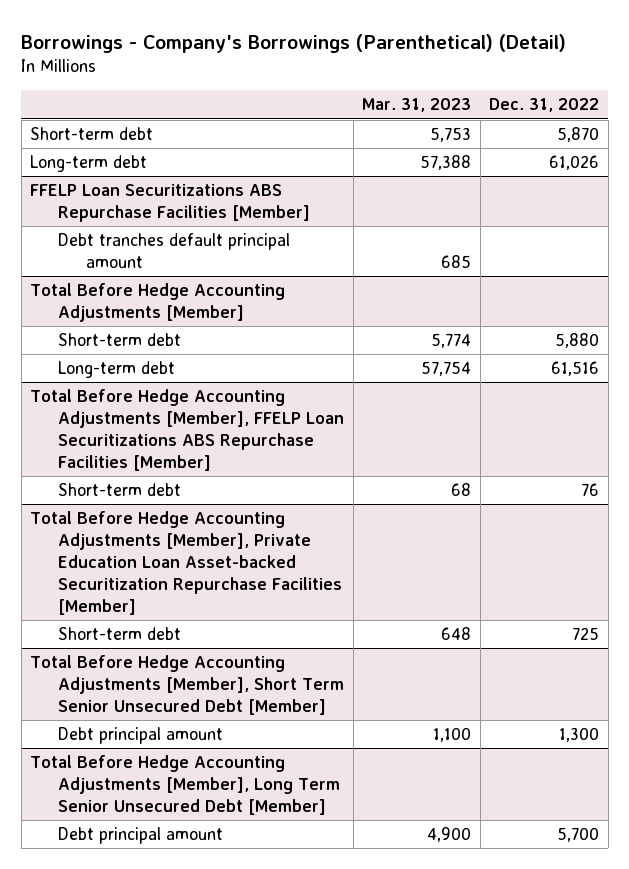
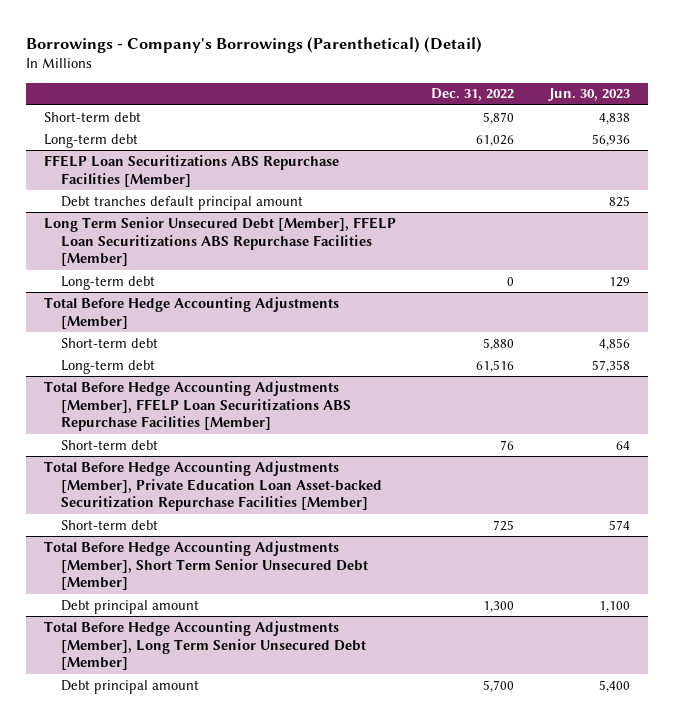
[362,98,472,113] Mar. 31, 2023 -> none
none -> [548,88,631,102] Jun. 30, 2023
none -> [43,216,396,267] Long Term Senior Unsecured Debt [Member], FFELP Loan Securitizations ABS Repurchase Facilities [Member]
none -> [60,275,155,290] Long-term debt

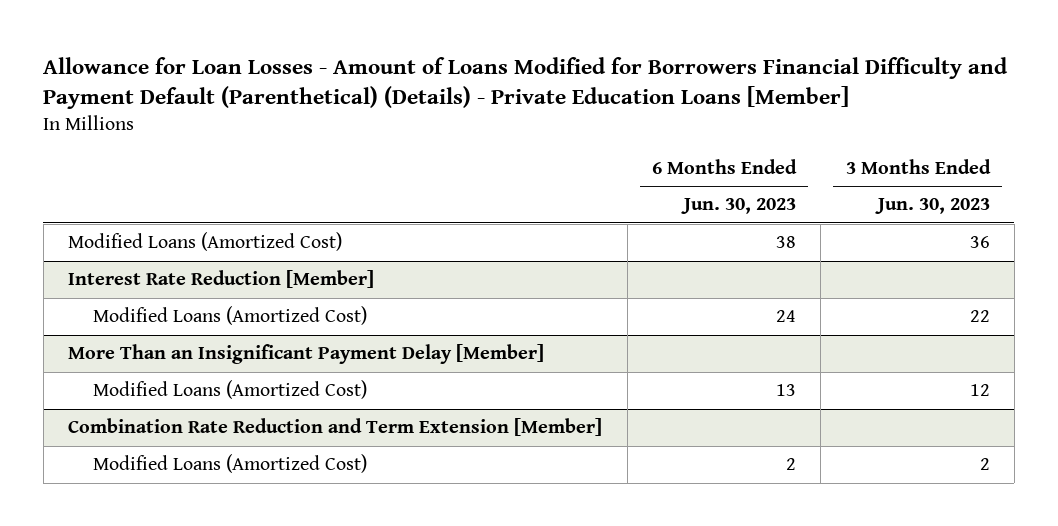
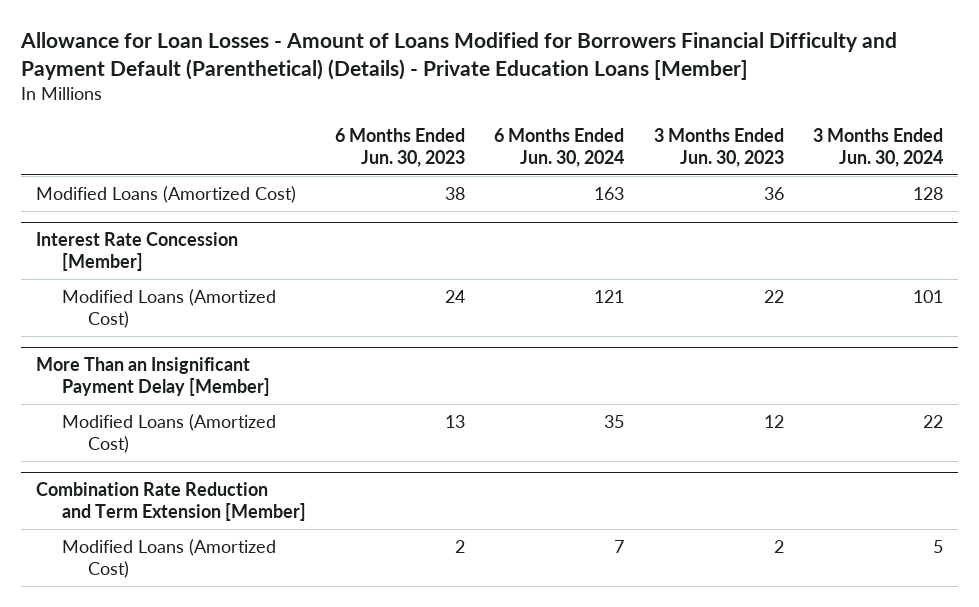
none -> [494,127,625,167] 6 Months Ended Jun. 30, 2024
none -> [813,127,944,167] 3 Months Ended Jun. 30, 2024
[68,270,375,289] Interest Rate Reduction [Member] -> [35,231,238,272] Interest Rate Concession [Member]

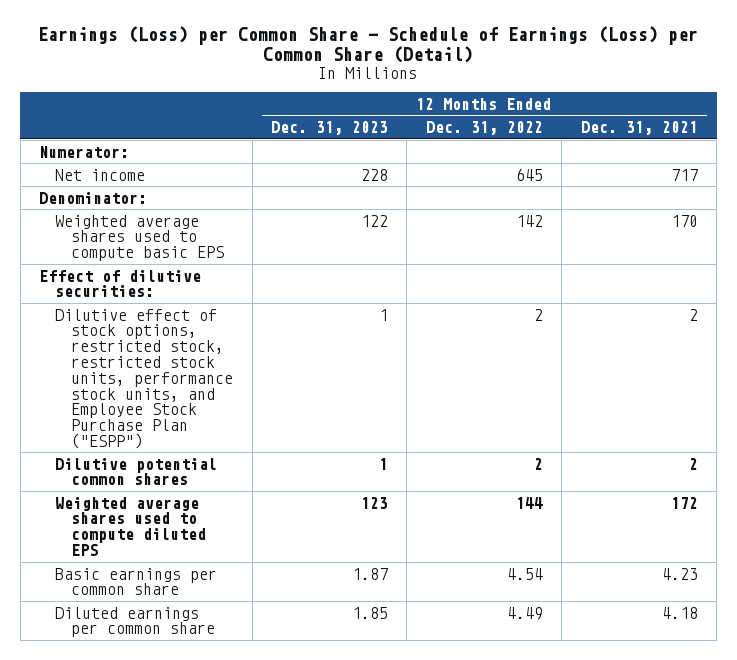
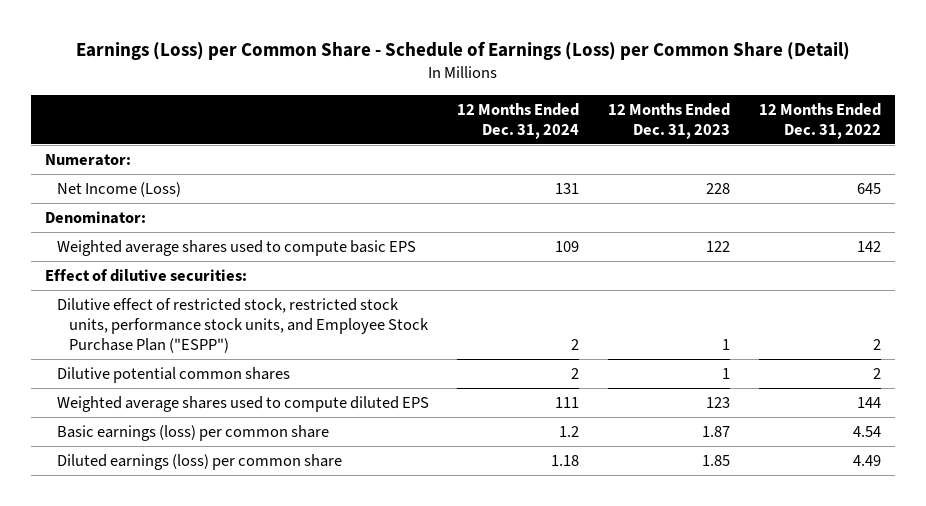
[580,120,698,135] Dec. 31, 2021 -> none
none -> [457,102,580,139] 12 Months Ended Dec. 31, 2024
[55,168,146,181] Net income -> [56,181,181,197] Net Income (Loss)
[55,308,234,449] Dilutive effect of stock options, restricted stock, restricted stock units, performance stock units, and Employee Stock Purchase Plan ("ESPP") -> [56,297,429,353] Dilutive effect of restricted stock, restricted stock units, performance stock units, and Employee Stock Purchase Plan ("ESPP")
[55,567,218,596] Basic earnings per common share -> [56,424,329,441] Basic earnings (loss) per common share
[55,606,216,638] Diluted earnings per common share -> [56,453,342,470] Diluted earnings (loss) per common share

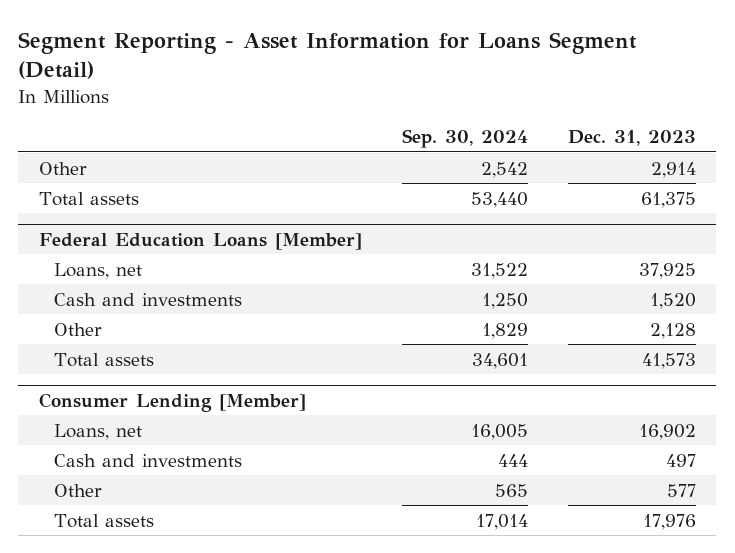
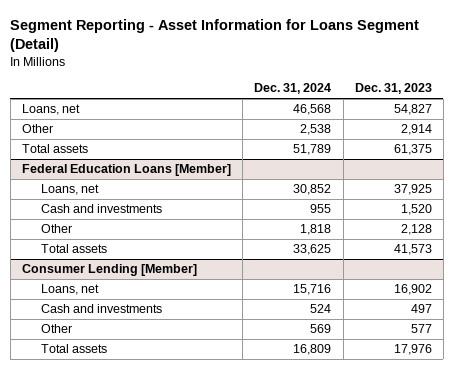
[401,129,528,149] Sep. 30, 2024 -> none
none -> [254,83,332,95] Dec. 31, 2024
none -> [22,104,81,116] Loans, net

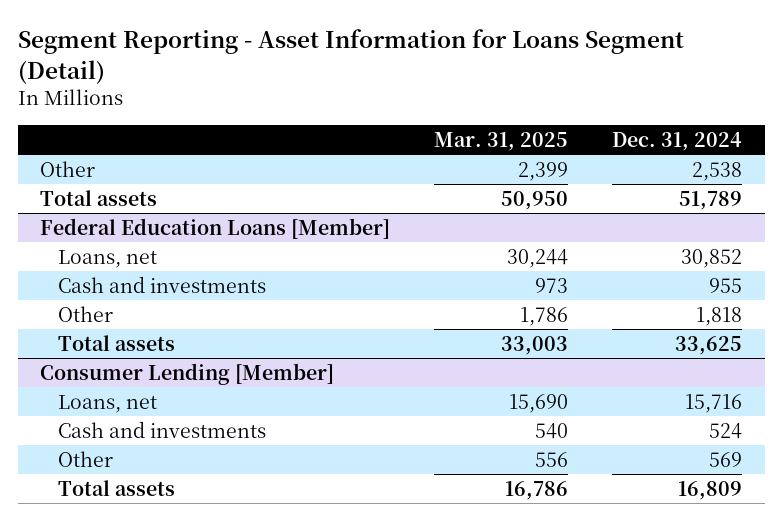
[354,83,432,95] Dec. 31, 2023 -> none
none -> [434,131,569,151] Mar. 31, 2025
[22,104,81,116] Loans, net -> none

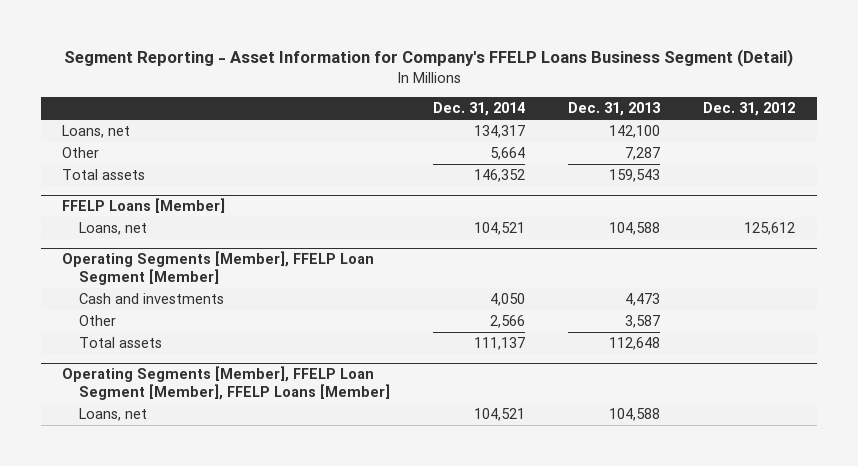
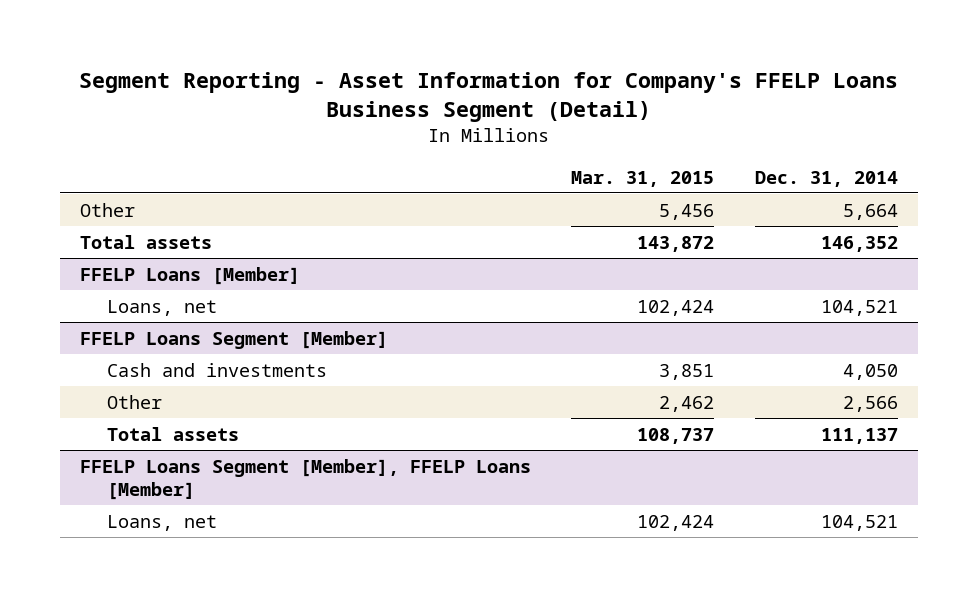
[568,102,661,117] Dec. 31, 2013 -> none
[703,102,796,117] Dec. 31, 2012 -> none
none -> [571,170,715,187] Mar. 31, 2015
[62,125,131,139] Loans, net -> none
[62,251,375,286] Operating Segments [Member], FFELP Loan Segment [Member] -> [79,330,388,349] FFELP Loans Segment [Member]
[62,366,391,401] Operating Segments [Member], FFELP Loan Segment [Member], FFELP Loans [Member] -> [79,458,531,500] FFELP Loans Segment [Member], FFELP Loans [Member]

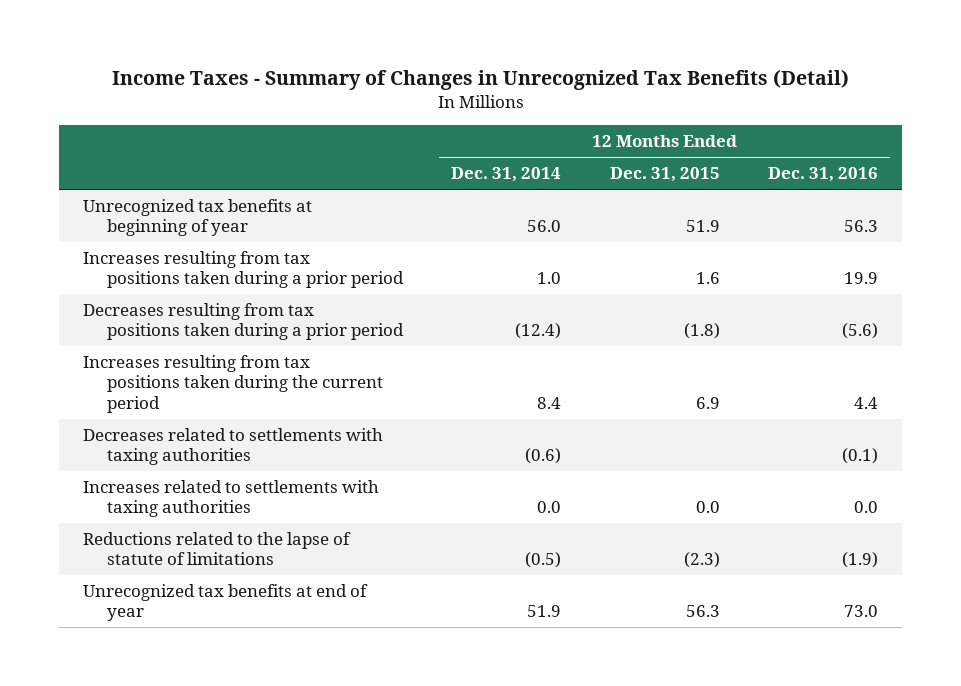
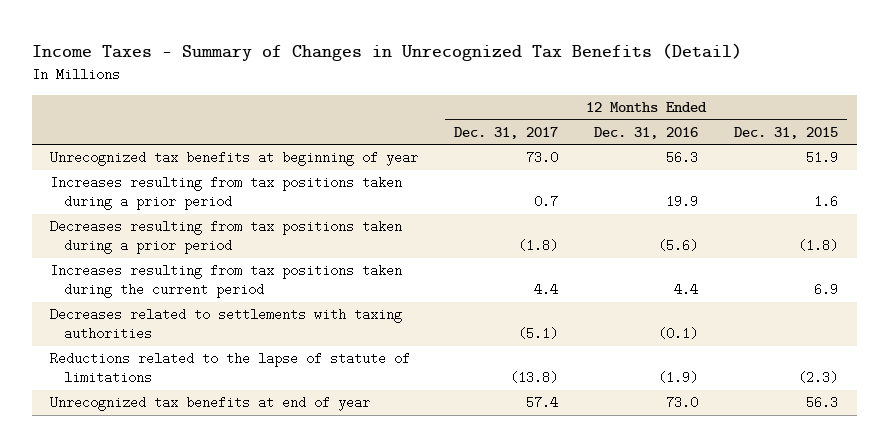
[451,167,562,183] Dec. 31, 2014 -> none
none -> [454,126,559,139] Dec. 31, 2017
[83,480,380,518] Increases related to settlements with taxing authorities -> none

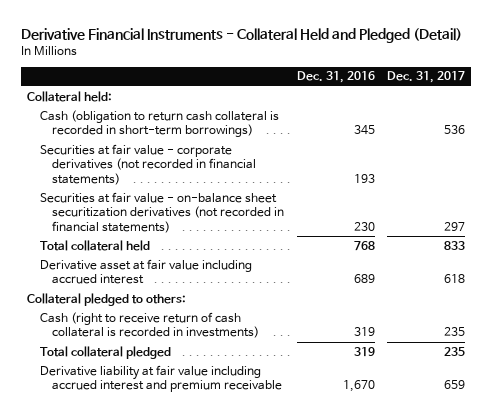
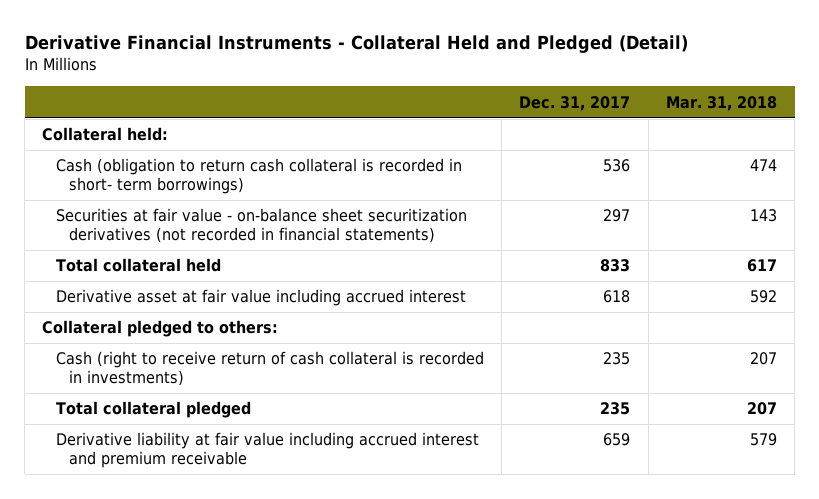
[296,71,375,84] Dec. 31, 2016 -> none
none -> [665,95,777,111] Mar. 31, 2018
[39,143,257,186] Securities at fair value - corporate derivatives (not recorded in financial statements) -> none
[39,109,279,138] Cash (obligation to return cash collateral is recorded in short-term borrowings) -> [55,158,462,195] Cash (obligation to return cash collateral is recorded in short- term borrowings)

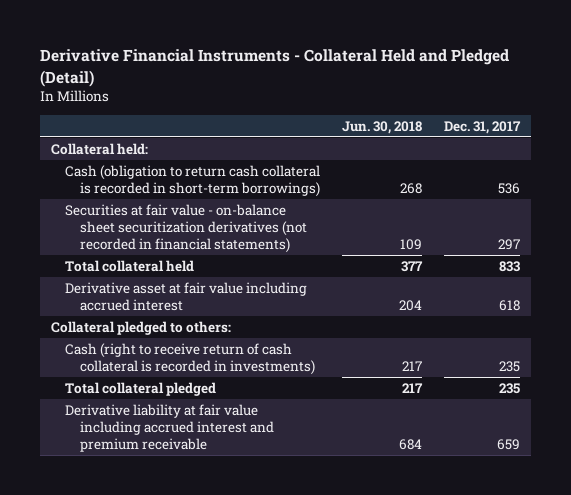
[665,95,777,111] Mar. 31, 2018 -> none
none -> [342,120,423,134] Jun. 30, 2018
[55,158,462,195] Cash (obligation to return cash collateral is recorded in short- term borrowings) -> [65,165,321,197] Cash (obligation to return cash collateral is recorded in short-term borrowings)

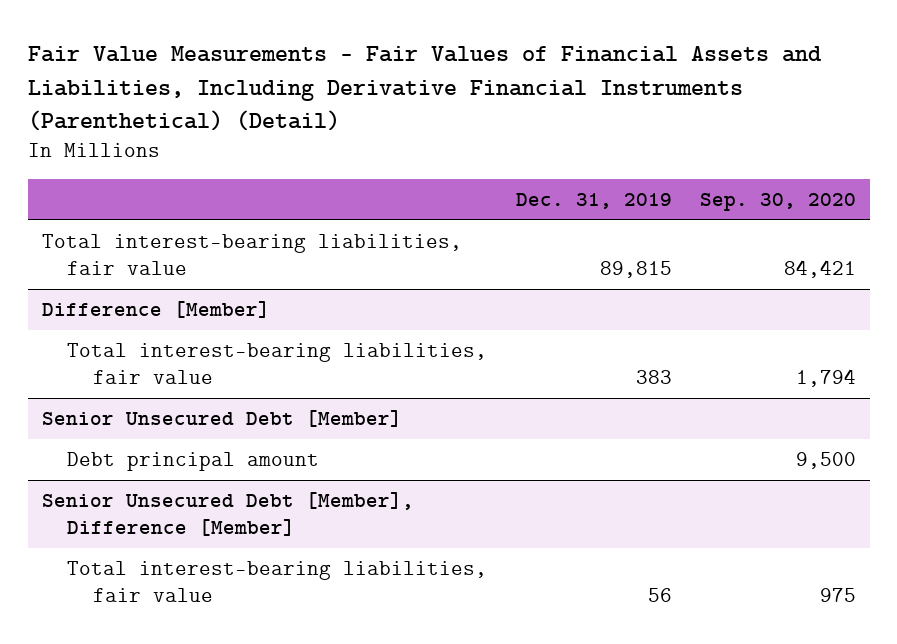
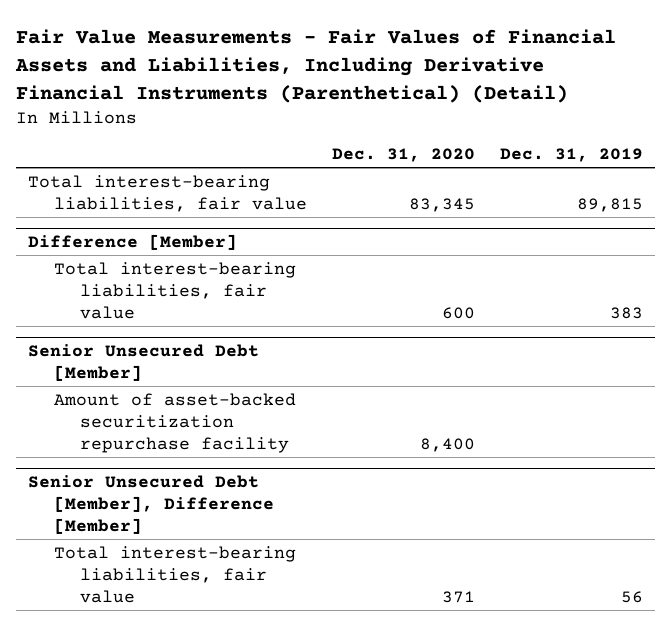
[699,192,856,211] Sep. 30, 2020 -> none
none -> [331,148,475,163] Dec. 31, 2020
[67,451,320,471] Debt principal amount -> [53,392,296,453] Amount of asset-backed securitization repurchase facility

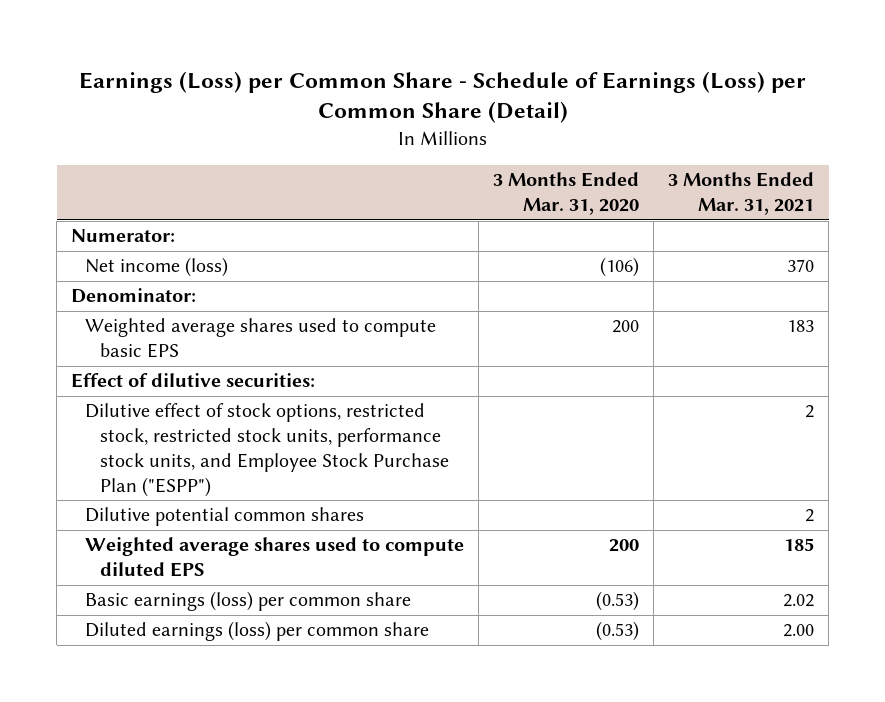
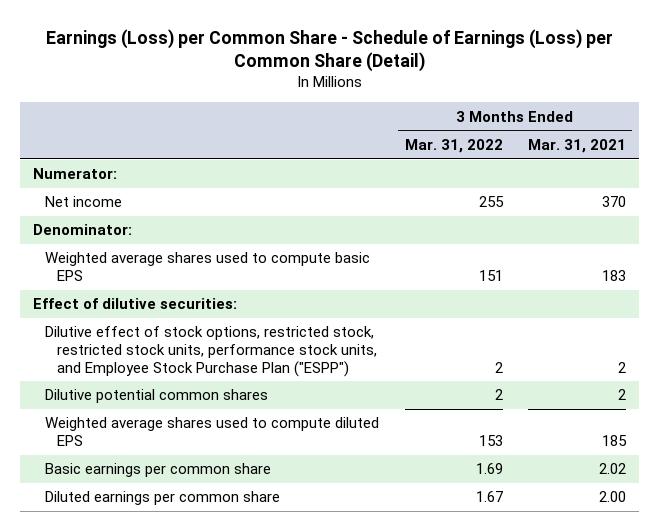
[493,172,640,216] 3 Months Ended Mar. 31, 2020 -> none
none -> [404,138,503,153] Mar. 31, 2022
[85,257,229,278] Net income (loss) -> [45,196,123,208] Net income
[85,591,412,612] Basic earnings (loss) per common share -> [45,463,272,478] Basic earnings per common share
[85,621,430,642] Diluted earnings (loss) per common share -> [45,491,281,506] Diluted earnings per common share

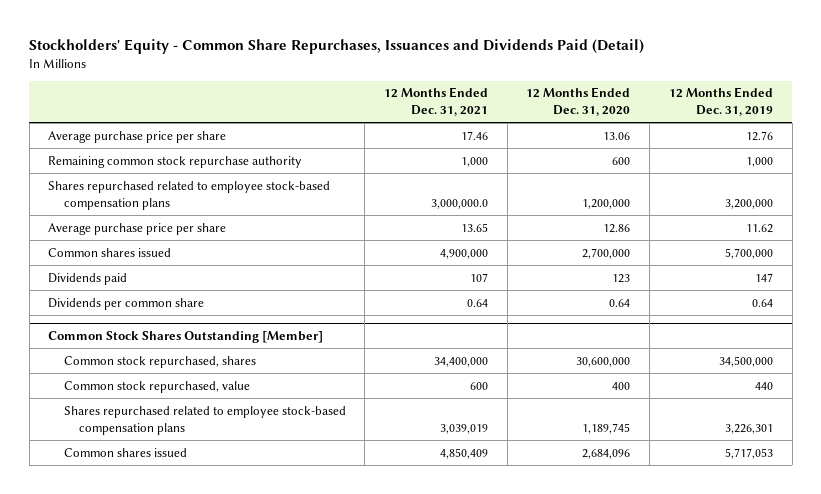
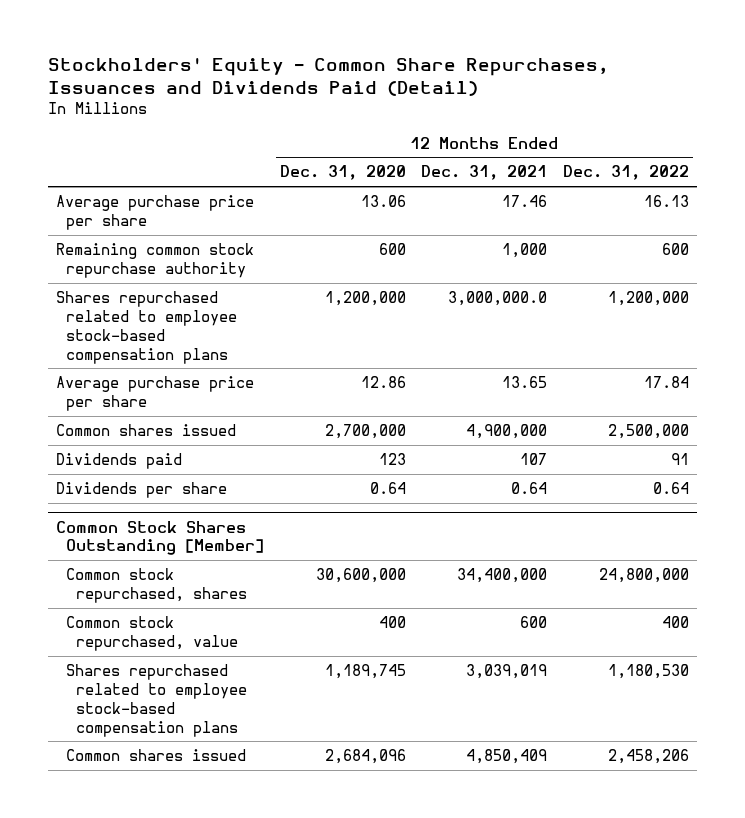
[668,87,773,117] 12 Months Ended Dec. 31, 2019 -> none
none -> [563,165,690,181] Dec. 31, 2022
[48,297,205,310] Dividends per common share -> [55,482,227,499] Dividends per share

